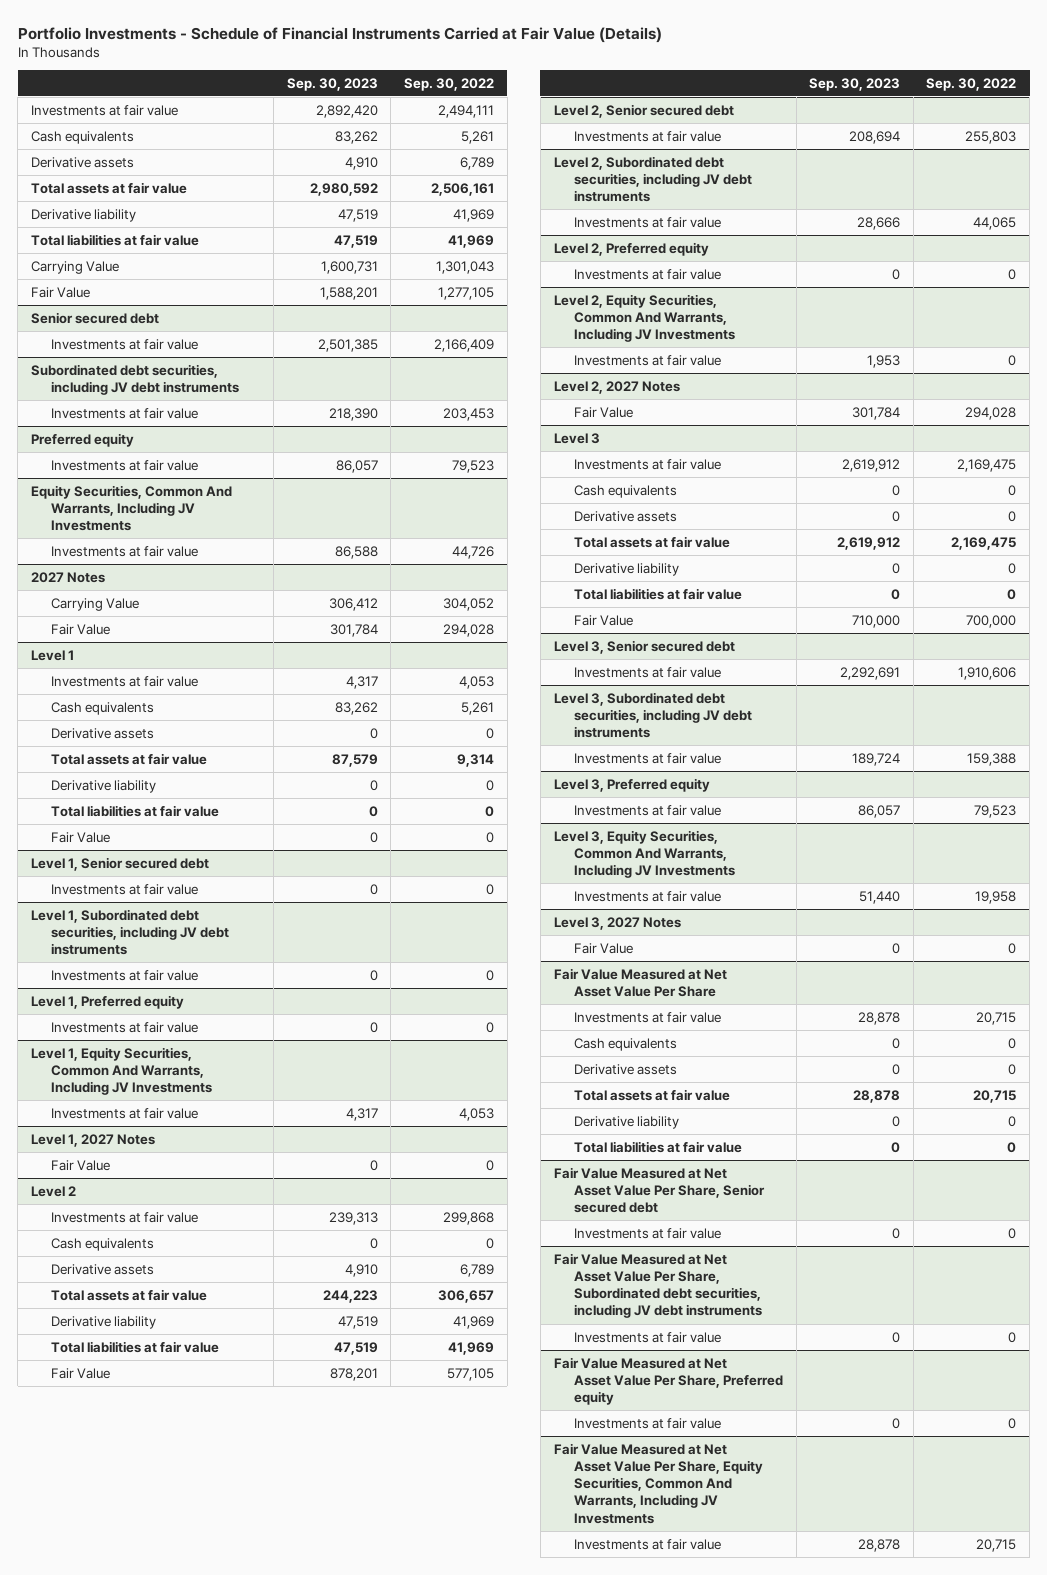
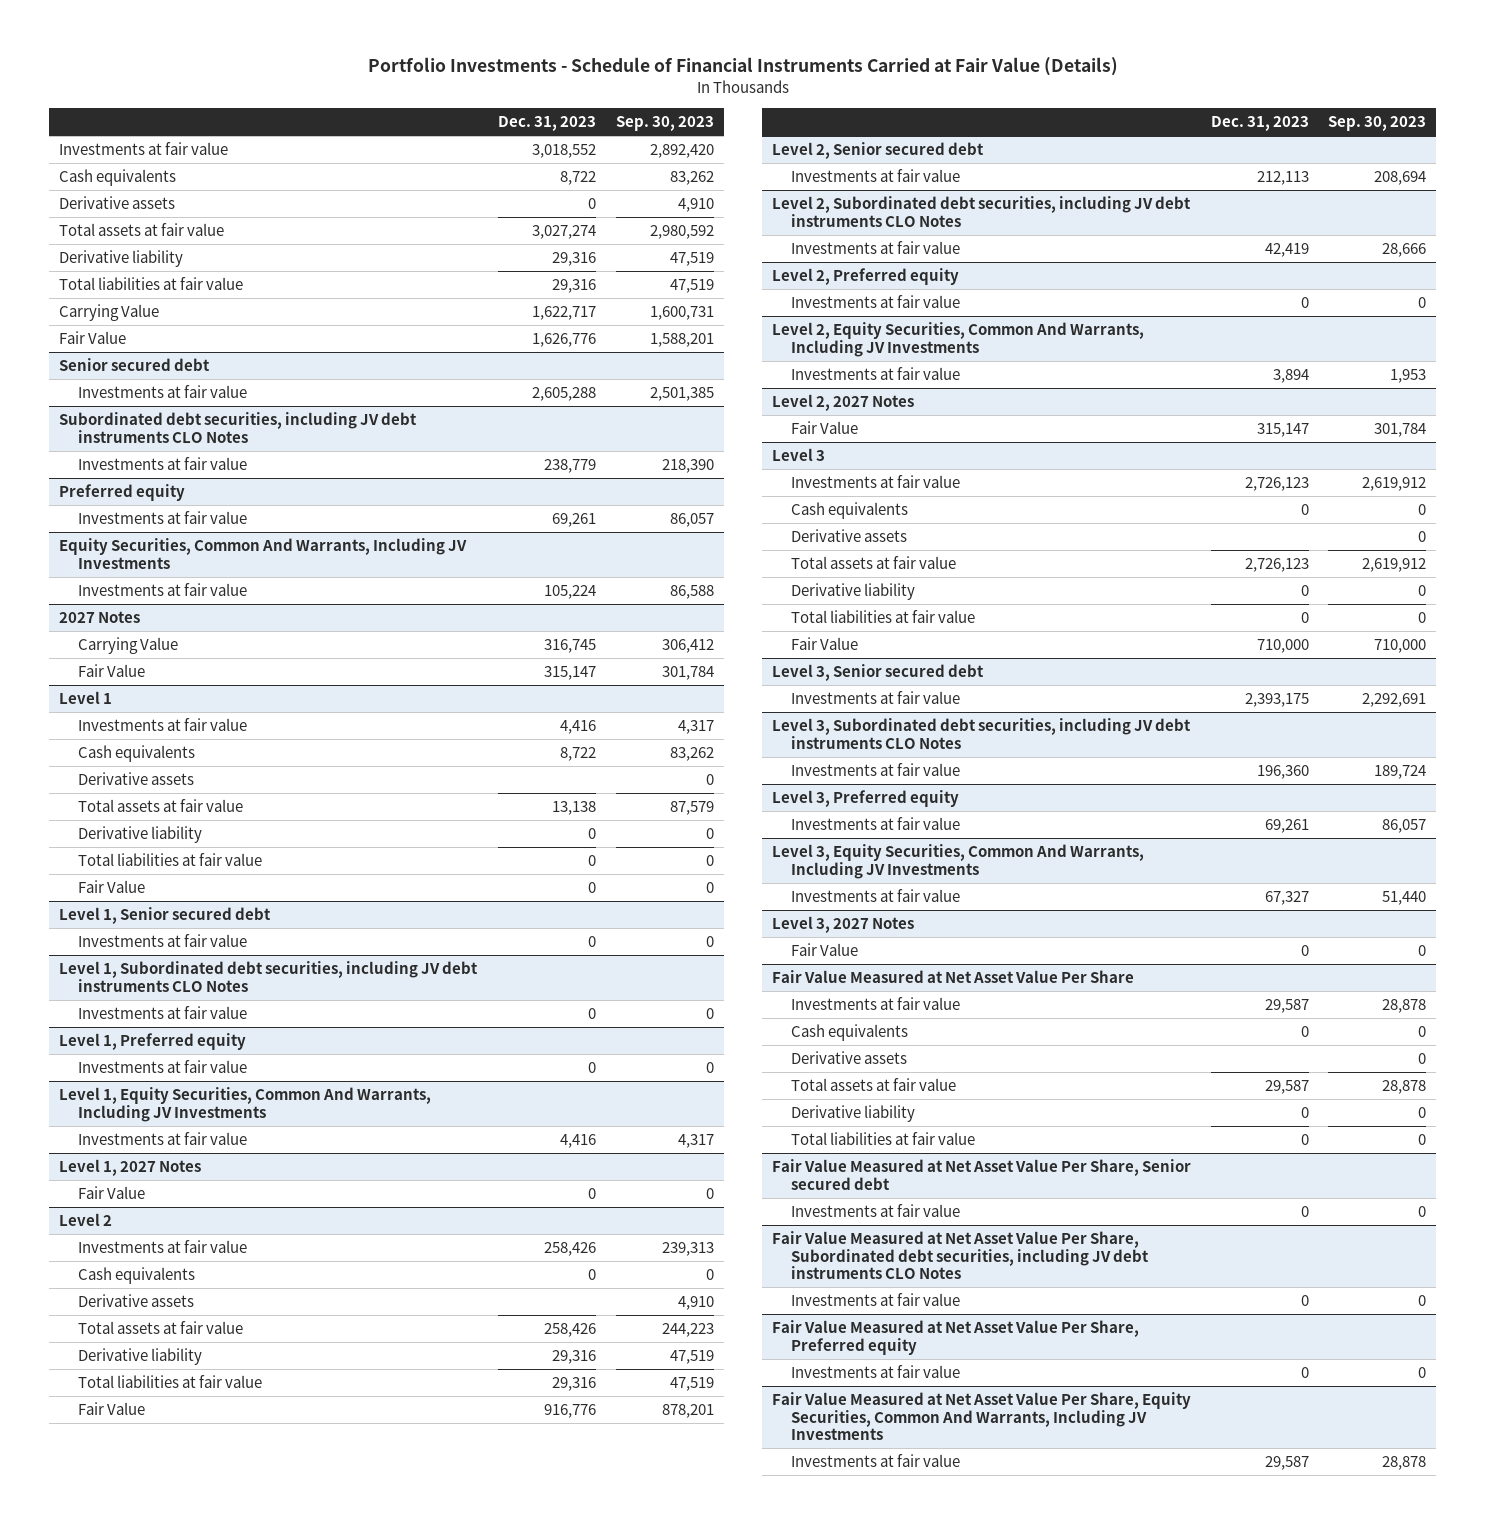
[403,77,494,91] Sep. 30, 2022 -> none
none -> [498,115,597,131] Dec. 31, 2023
[31,363,240,395] Subordinated debt securities, including JV debt instruments -> [59,412,418,443] Subordinated debt securities, including JV debt instruments CLO Notes
[31,908,230,956] Level 1, Subordinated debt securities, including JV debt instruments -> [59,961,479,992] Level 1, Subordinated debt securities, including JV debt instruments CLO Notes
[553,155,752,203] Level 2, Subordinated debt securities, including JV debt instruments -> [771,196,1191,227] Level 2, Subordinated debt securities, including JV debt instruments CLO Notes
[553,691,752,739] Level 3, Subordinated debt securities, including JV debt instruments -> [771,718,1191,749] Level 3, Subordinated debt securities, including JV debt instruments CLO Notes
[553,1252,762,1319] Fair Value Measured at Net Asset Value Per Share, Subordinated debt securities, including JV debt instruments -> [771,1231,1149,1279] Fair Value Measured at Net Asset Value Per Share, Subordinated debt securities, including JV debt instruments CLO Notes

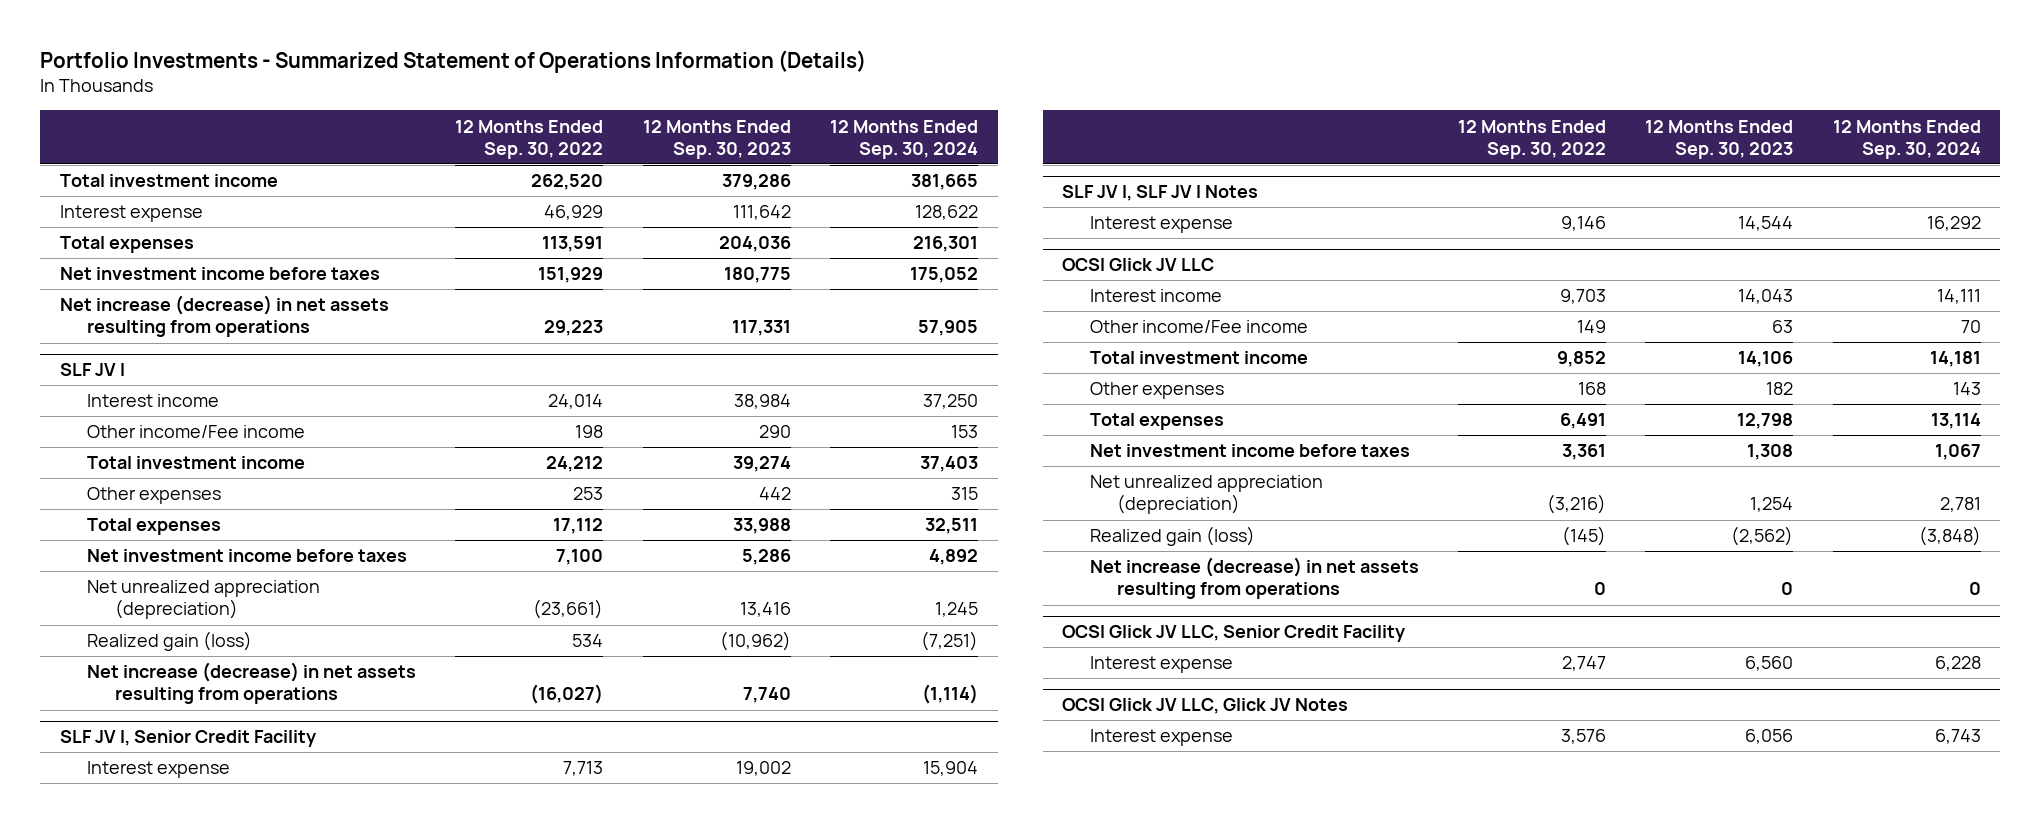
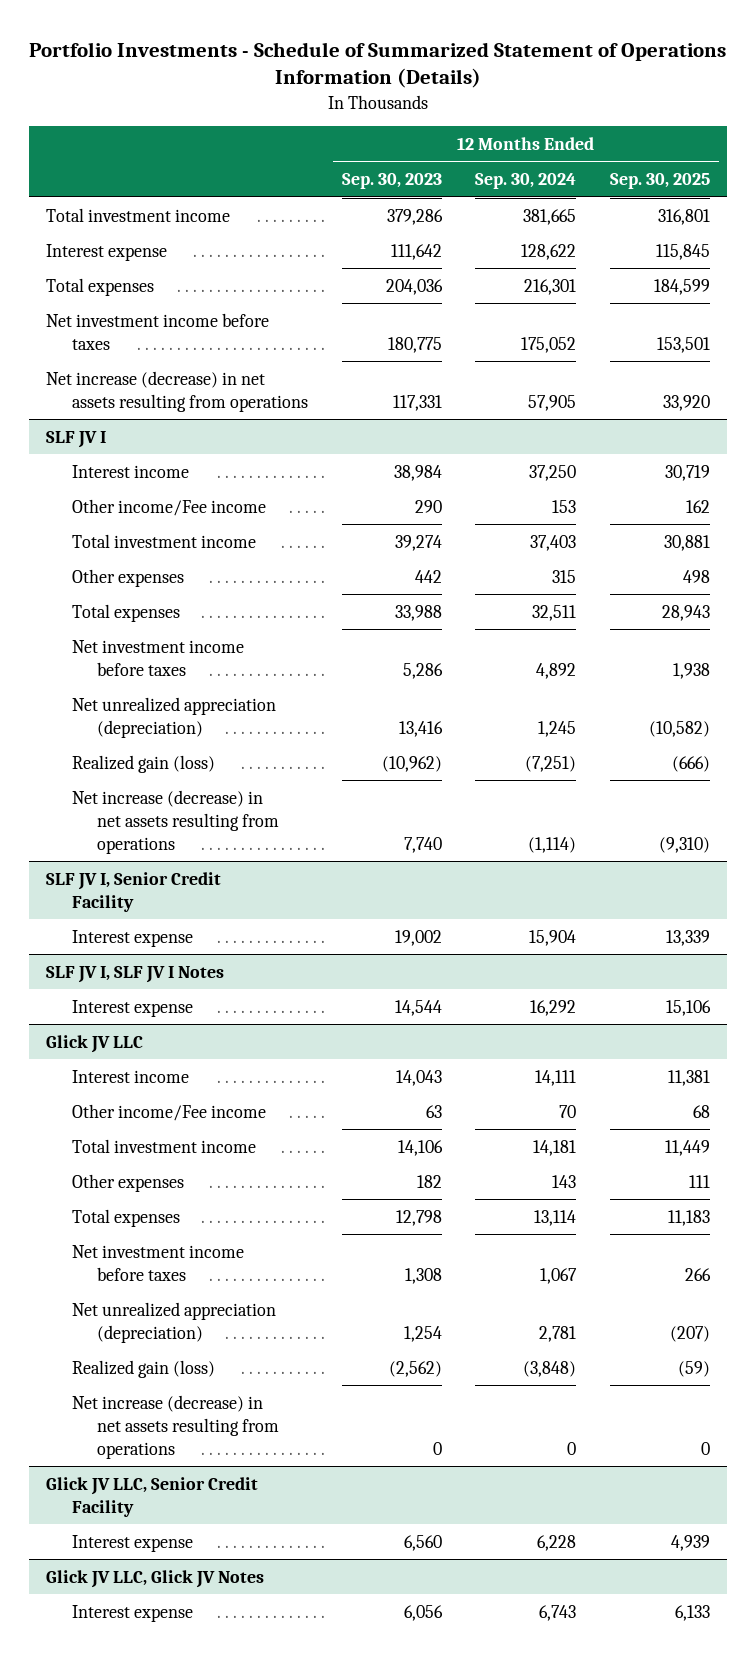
[39,49,866,73] Portfolio Investments - Summarized Statement of Operations Information (Details) -> [29,41,727,89] Portfolio Investments - Schedule of Summarized Statement of Operations Information (Details)
[455,119,604,159] 12 Months Ended Sep. 30, 2022 -> none
none -> [610,173,711,190] Sep. 30, 2025
[1062,258,1215,272] OCSI Glick JV LLC -> [46,1034,144,1053] Glick JV LLC
[1062,625,1406,643] OCSI Glick JV LLC, Senior Credit Facility -> [46,1476,259,1517] Glick JV LLC, Senior Credit Facility
[1062,698,1349,715] OCSI Glick JV LLC, Glick JV Notes -> [46,1569,265,1588] Glick JV LLC, Glick JV Notes

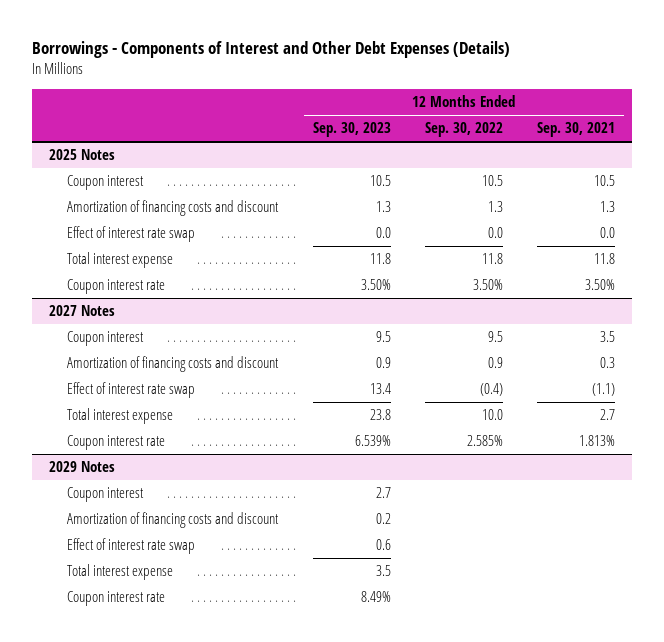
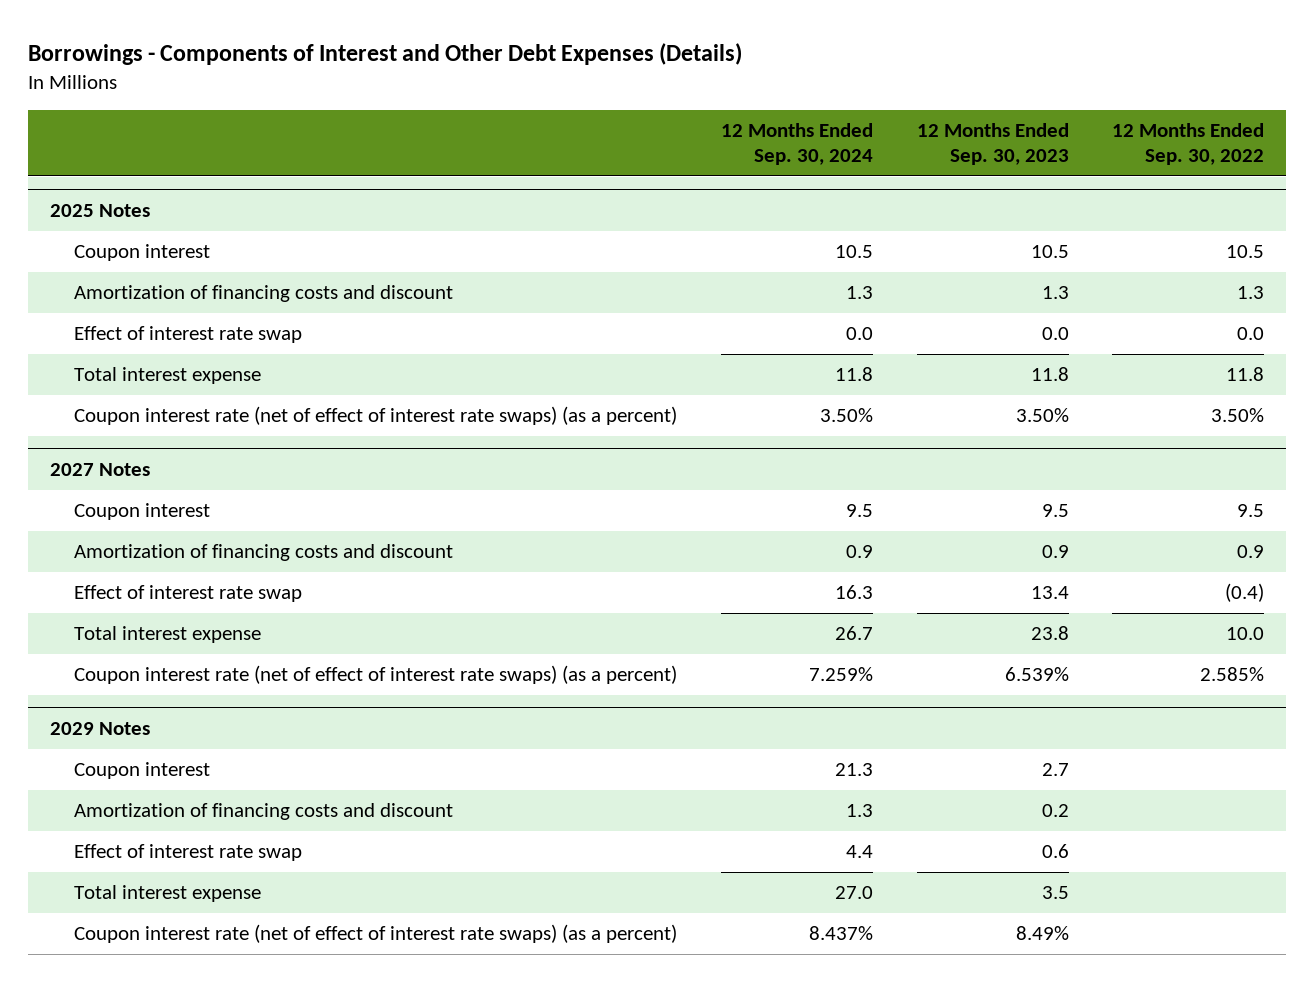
[537,122,616,138] Sep. 30, 2021 -> none
none -> [720,123,873,166] 12 Months Ended Sep. 30, 2024
[67,279,166,295] Coupon interest rate -> [73,406,677,426] Coupon interest rate (net of effect of interest rate swaps) (as a percent)
[67,435,166,451] Coupon interest rate -> [73,665,677,685] Coupon interest rate (net of effect of interest rate swaps) (as a percent)
[67,591,166,607] Coupon interest rate -> [73,924,677,944] Coupon interest rate (net of effect of interest rate swaps) (as a percent)

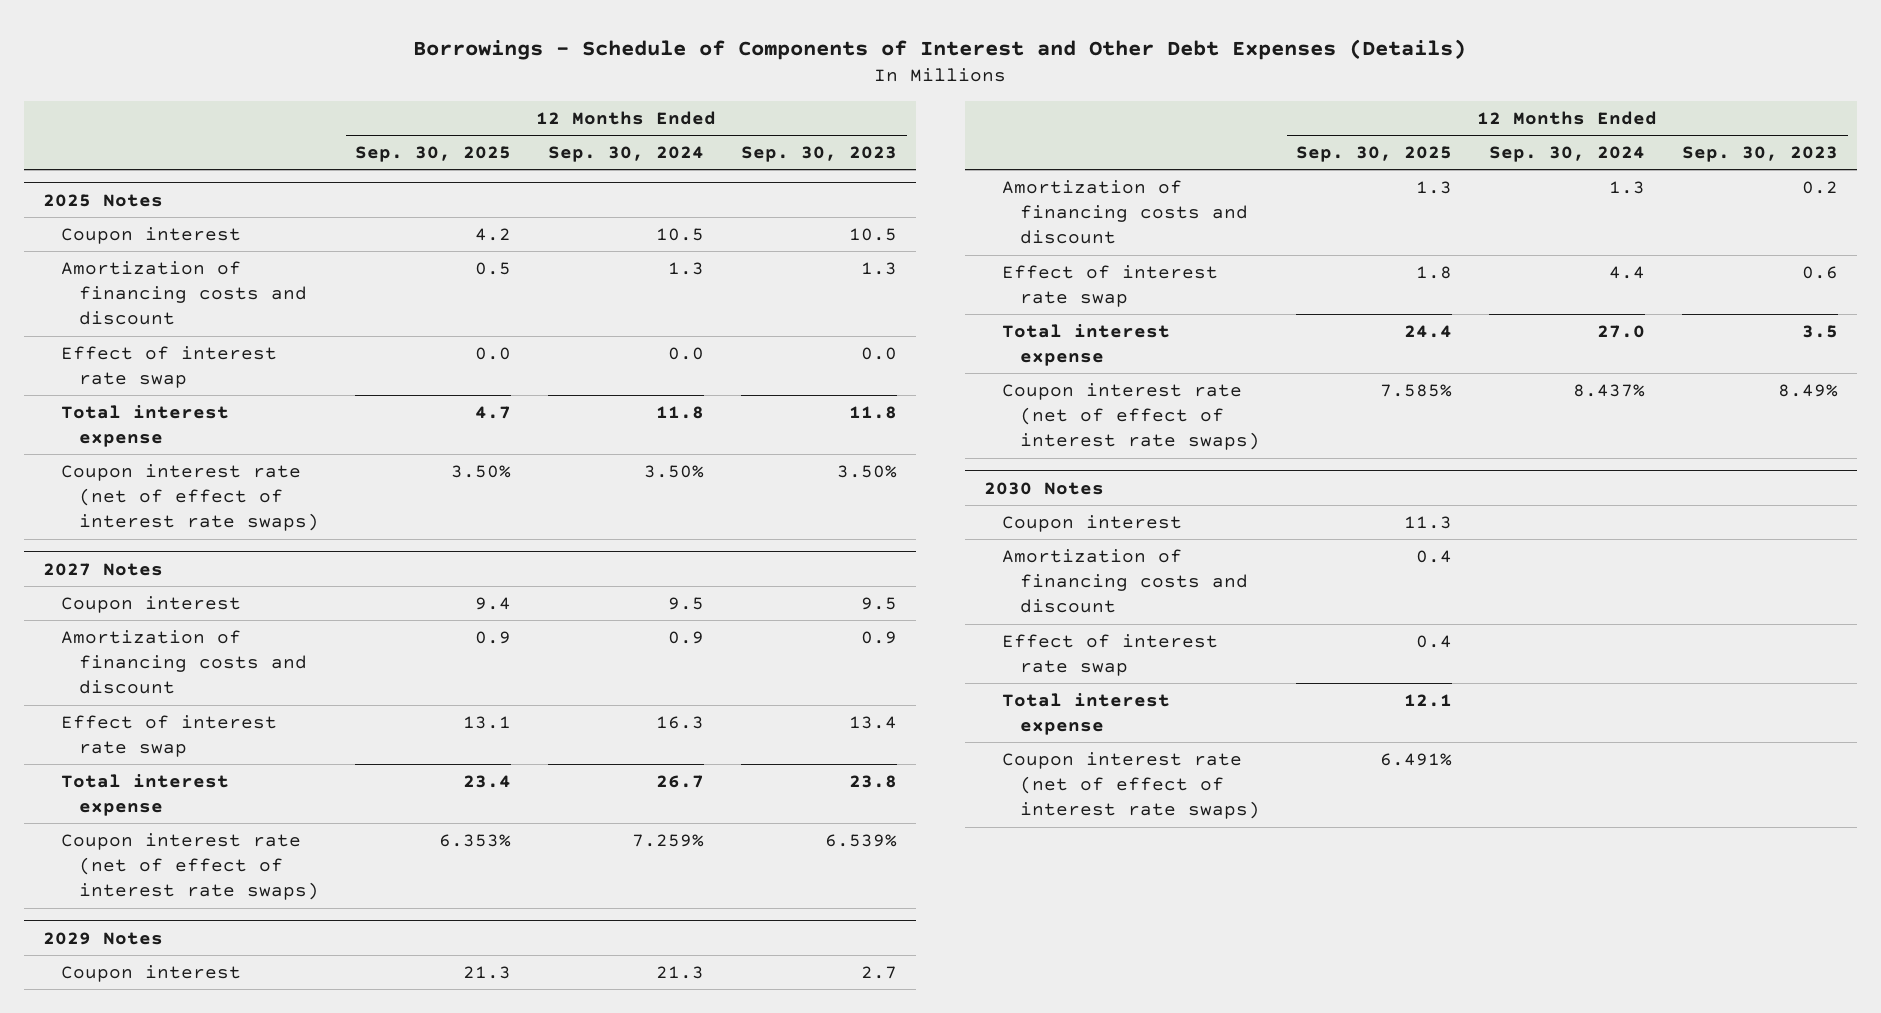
[28,42,743,65] Borrowings - Components of Interest and Other Debt Expenses (Details) -> [413,38,1467,60] Borrowings - Schedule of Components of Interest and Other Debt Expenses (Details)
[1112,123,1265,166] 12 Months Ended Sep. 30, 2022 -> none
none -> [355,146,512,163] Sep. 30, 2025
[73,406,677,426] Coupon interest rate (net of effect of interest rate swaps) (as a percent) -> [60,463,319,532] Coupon interest rate (net of effect of interest rate swaps)
[73,665,677,685] Coupon interest rate (net of effect of interest rate swaps) (as a percent) -> [60,832,319,901] Coupon interest rate (net of effect of interest rate swaps)
[73,924,677,944] Coupon interest rate (net of effect of interest rate swaps) (as a percent) -> [1001,382,1260,451] Coupon interest rate (net of effect of interest rate swaps)
none -> [983,481,1104,495] 2030 Notes
none -> [1001,514,1182,532] Coupon interest
none -> [1001,548,1248,614] Amortization of financing costs and discount
none -> [1001,633,1218,677] Effect of interest rate swap
none -> [1001,692,1170,736] Total interest expense
none -> [1001,751,1260,820] Coupon interest rate (net of effect of interest rate swaps)

